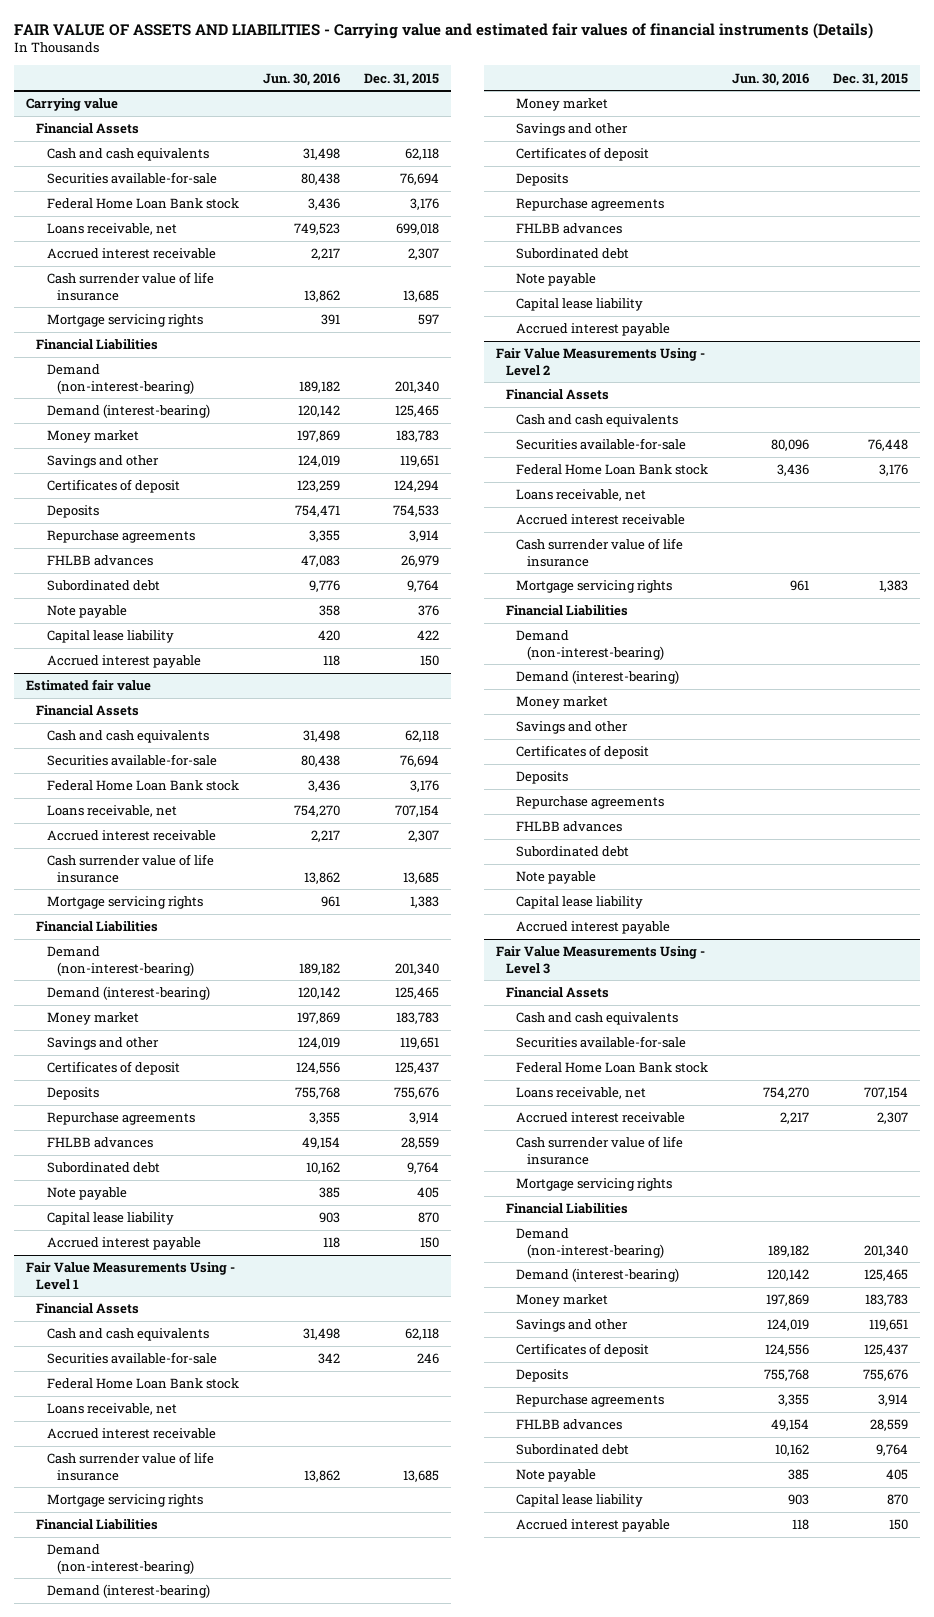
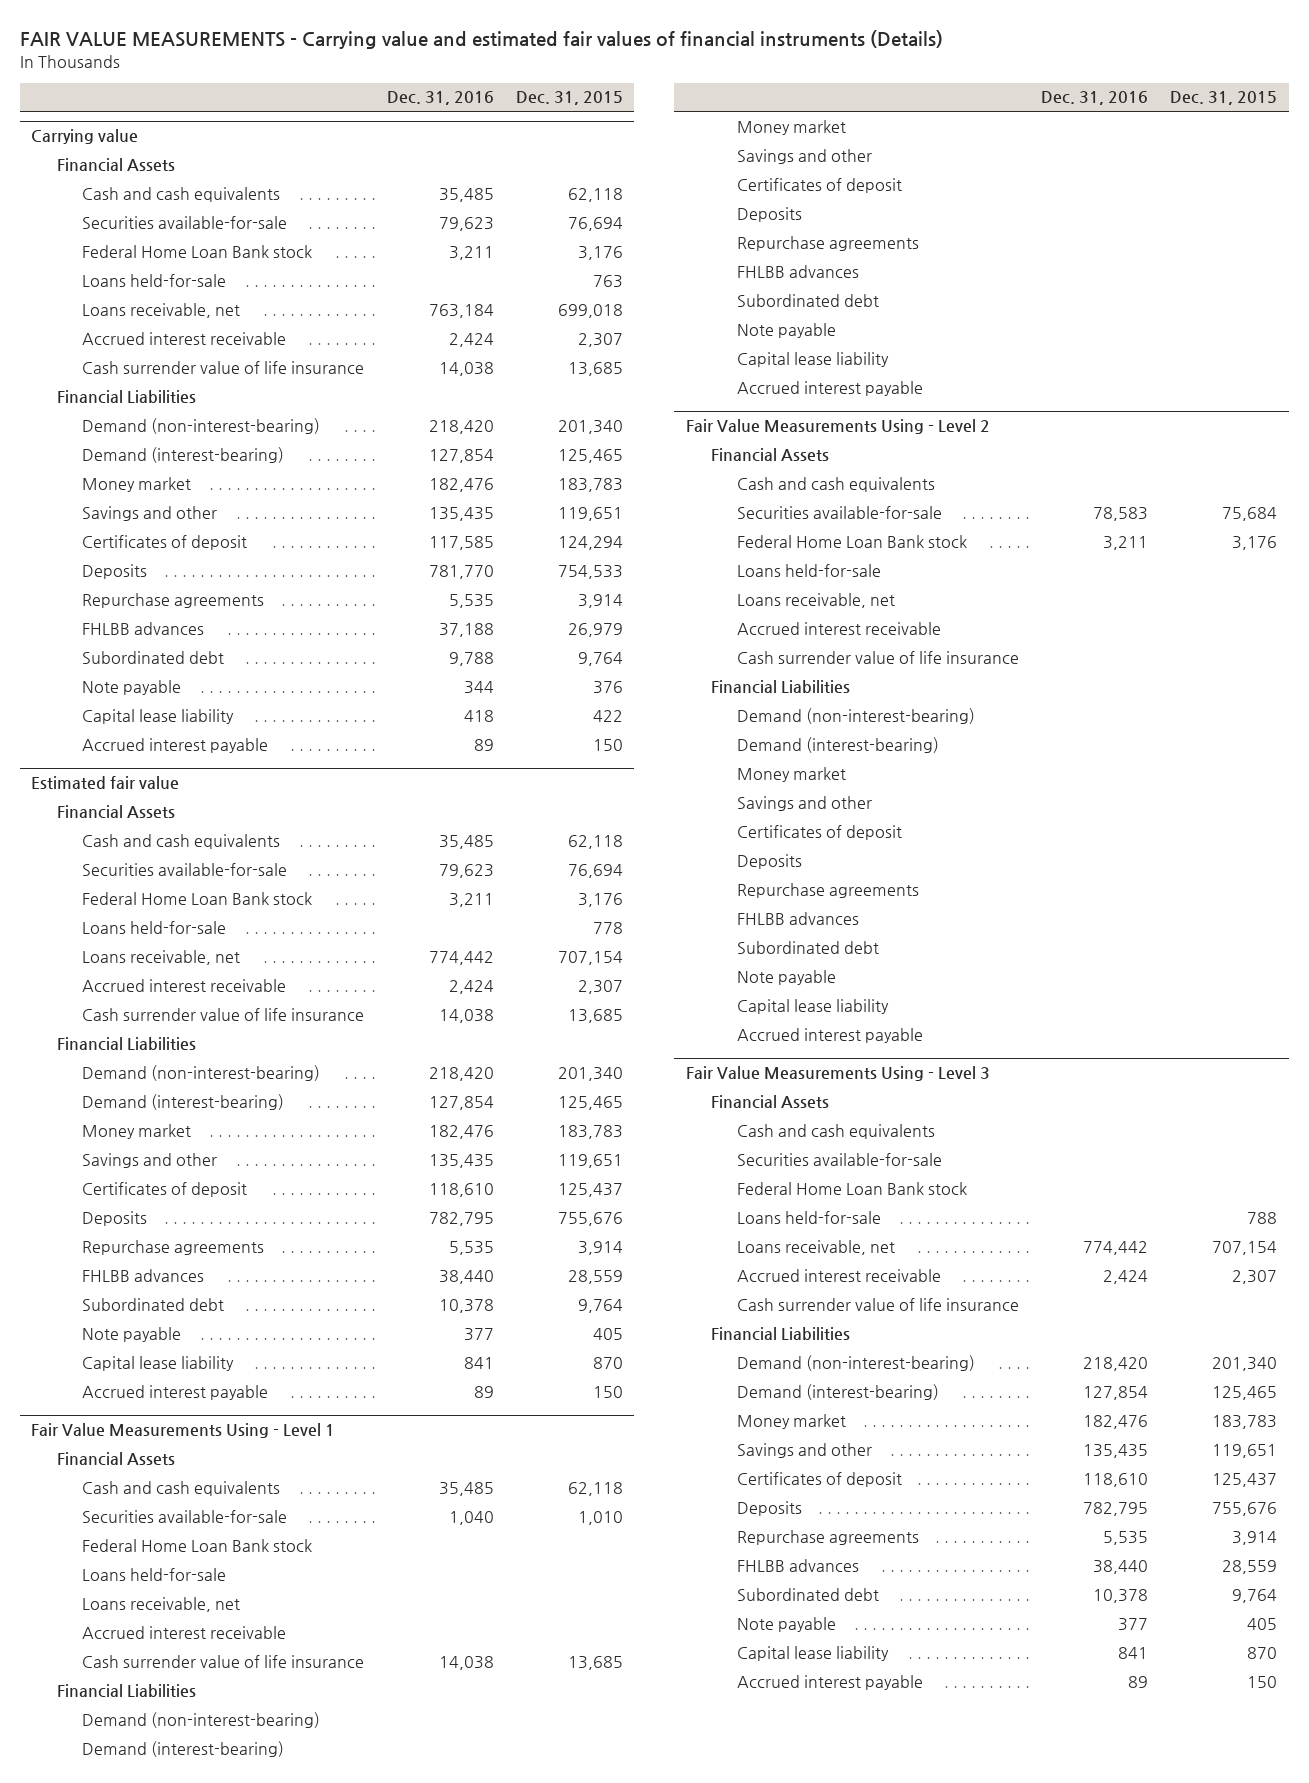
[14,22,874,39] FAIR VALUE OF ASSETS AND LIABILITIES - Carrying value and estimated fair values of financial instruments (Details) -> [20,29,944,49] FAIR VALUE MEASUREMENTS - Carrying value and estimated fair values of financial instruments (Details)
[262,72,340,86] Jun. 30, 2016 -> none
none -> [386,91,494,106] Dec. 31, 2016
none -> [82,273,227,287] Loans held-for-sale
[46,314,203,328] Mortgage servicing rights -> none
none -> [82,920,227,934] Loans held-for-sale
[46,896,203,910] Mortgage servicing rights -> none
[416,1353,439,1365] 246 -> [578,1510,624,1525] 1,010
none -> [82,1567,227,1581] Loans held-for-sale
[46,1494,203,1508] Mortgage servicing rights -> none
[868,439,909,452] 76,448 -> [1222,506,1278,521] 75,684
none -> [736,563,881,577] Loans held-for-sale
[516,580,673,594] Mortgage servicing rights -> none
none -> [736,1210,881,1224] Loans held-for-sale
[516,1178,673,1192] Mortgage servicing rights -> none

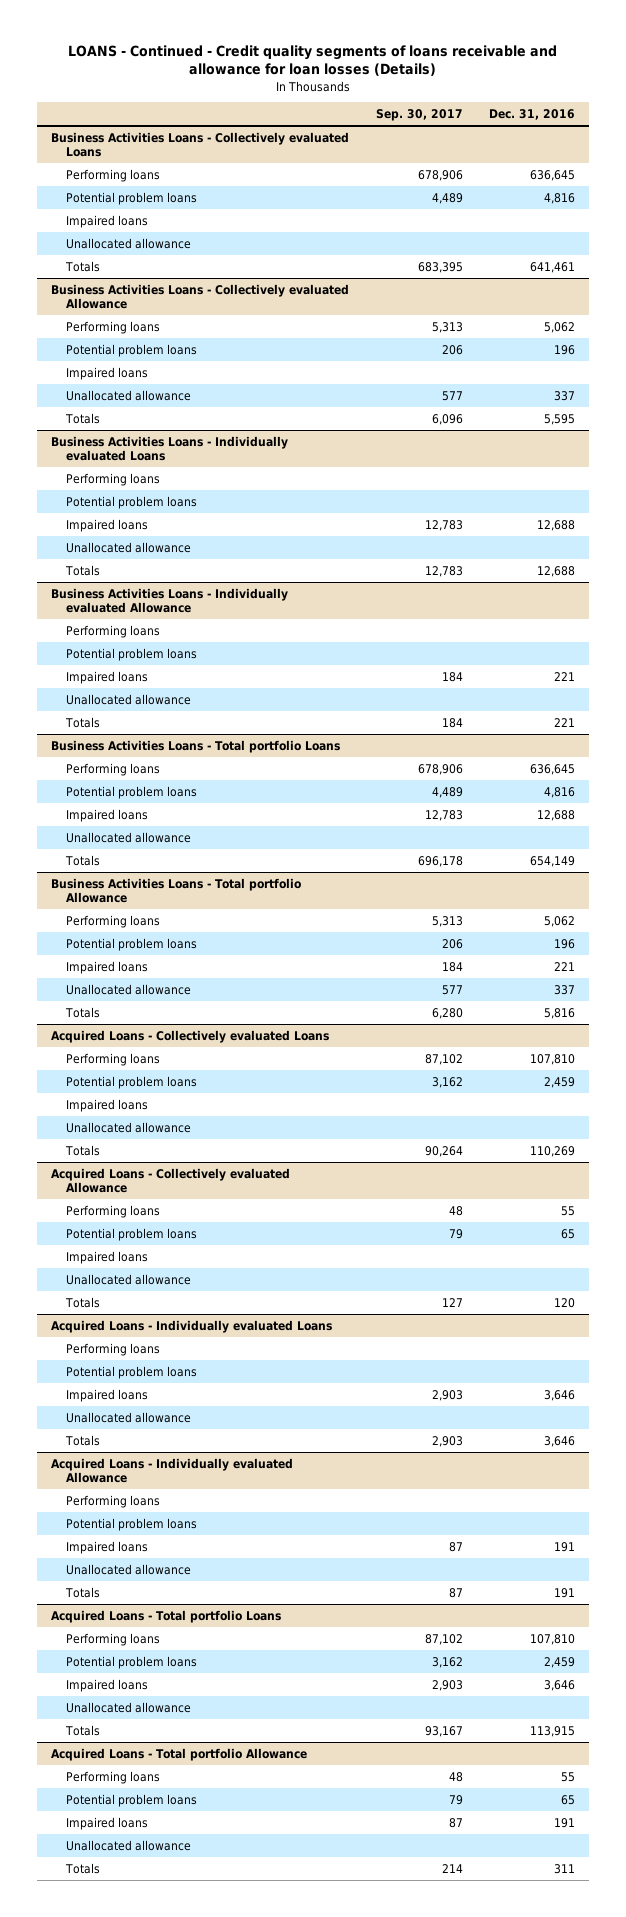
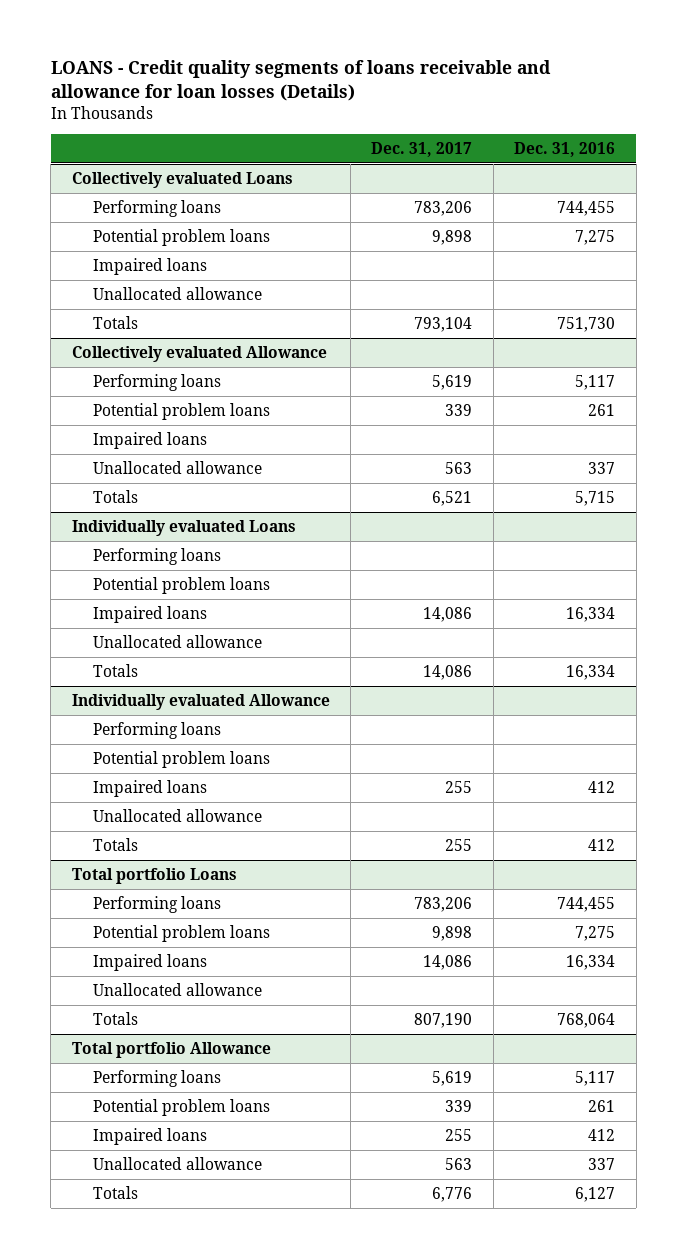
[68,44,558,77] LOANS - Continued - Credit quality segments of loans receivable and allowance for loan losses (Details) -> [50,60,551,102] LOANS - Credit quality segments of loans receivable and allowance for loan losses (Details)
[375,109,463,122] Sep. 30, 2017 -> none
none -> [371,141,473,157] Dec. 31, 2017
[50,131,349,158] Business Activities Loans - Collectively evaluated Loans -> [71,172,293,189] Collectively evaluated Loans
[530,169,576,181] 636,645 -> [557,201,616,217] 744,455
[544,192,576,204] 4,816 -> [575,230,616,246] 7,275
[530,261,576,273] 641,461 -> [557,317,616,333] 751,730
[50,283,349,310] Business Activities Loans - Collectively evaluated Allowance -> [71,346,327,363] Collectively evaluated Allowance
[544,321,576,333] 5,062 -> [575,375,616,391] 5,117
[554,344,576,355] 196 -> [588,404,616,417] 261
[544,413,576,425] 5,595 -> [575,491,616,507] 5,715
[50,435,288,462] Business Activities Loans - Individually evaluated Loans -> [71,520,296,537] Individually evaluated Loans
[537,519,576,531] 12,688 -> [566,607,616,623] 16,334
[537,565,576,577] 12,688 -> [566,665,616,681] 16,334
[50,587,288,614] Business Activities Loans - Individually evaluated Allowance -> [71,694,330,711] Individually evaluated Allowance
[554,671,576,681] 221 -> [588,781,616,794] 412
[554,717,576,727] 221 -> [588,839,616,852] 412
[50,739,340,753] Business Activities Loans - Total portfolio Loans -> [71,868,237,885] Total portfolio Loans
[530,763,576,775] 636,645 -> [557,897,616,913] 744,455
[544,786,576,798] 4,816 -> [575,926,616,942] 7,275
[537,809,576,821] 12,688 -> [566,955,616,971] 16,334
[530,855,576,867] 654,149 -> [557,1013,616,1029] 768,064
[50,877,301,904] Business Activities Loans - Total portfolio Allowance -> [71,1042,271,1059] Total portfolio Allowance
[544,915,576,927] 5,062 -> [575,1071,616,1087] 5,117
[554,938,576,949] 196 -> [588,1100,616,1113] 261
[554,961,576,971] 221 -> [588,1129,616,1142] 412
[50,1029,329,1043] Acquired Loans - Collectively evaluated Loans -> none
[66,1052,161,1066] Performing loans -> none
[66,1075,198,1089] Potential problem loans -> none
[66,1098,149,1112] Impaired loans -> none
[66,1121,192,1133] Unallocated allowance -> none
[65,1144,101,1156] Totals -> none
[50,1167,290,1194] Acquired Loans - Collectively evaluated Allowance -> none
[66,1204,161,1218] Performing loans -> none
[66,1227,198,1241] Potential problem loans -> none
[66,1250,149,1264] Impaired loans -> none
[66,1273,192,1285] Unallocated allowance -> none
[65,1296,101,1308] Totals -> none
[50,1319,332,1333] Acquired Loans - Individually evaluated Loans -> none
[66,1342,161,1356] Performing loans -> none
[66,1365,198,1379] Potential problem loans -> none
[66,1388,149,1402] Impaired loans -> none
[66,1411,192,1423] Unallocated allowance -> none
[65,1434,101,1446] Totals -> none
[50,1457,293,1484] Acquired Loans - Individually evaluated Allowance -> none
[66,1494,161,1508] Performing loans -> none
[66,1517,198,1531] Potential problem loans -> none
[66,1540,149,1554] Impaired loans -> none
[66,1563,192,1575] Unallocated allowance -> none
[65,1586,101,1598] Totals -> none
[50,1609,281,1623] Acquired Loans - Total portfolio Loans -> none
[66,1632,161,1646] Performing loans -> none
[66,1655,198,1669] Potential problem loans -> none
[66,1678,149,1692] Impaired loans -> none
[66,1701,192,1713] Unallocated allowance -> none
[65,1724,101,1736] Totals -> none
[50,1747,307,1761] Acquired Loans - Total portfolio Allowance -> none
[66,1770,161,1784] Performing loans -> none
[66,1793,198,1807] Potential problem loans -> none
[66,1816,149,1830] Impaired loans -> none
[66,1839,192,1851] Unallocated allowance -> none
[65,1862,101,1874] Totals -> none
[544,1007,576,1019] 5,816 -> [575,1187,616,1203] 6,127

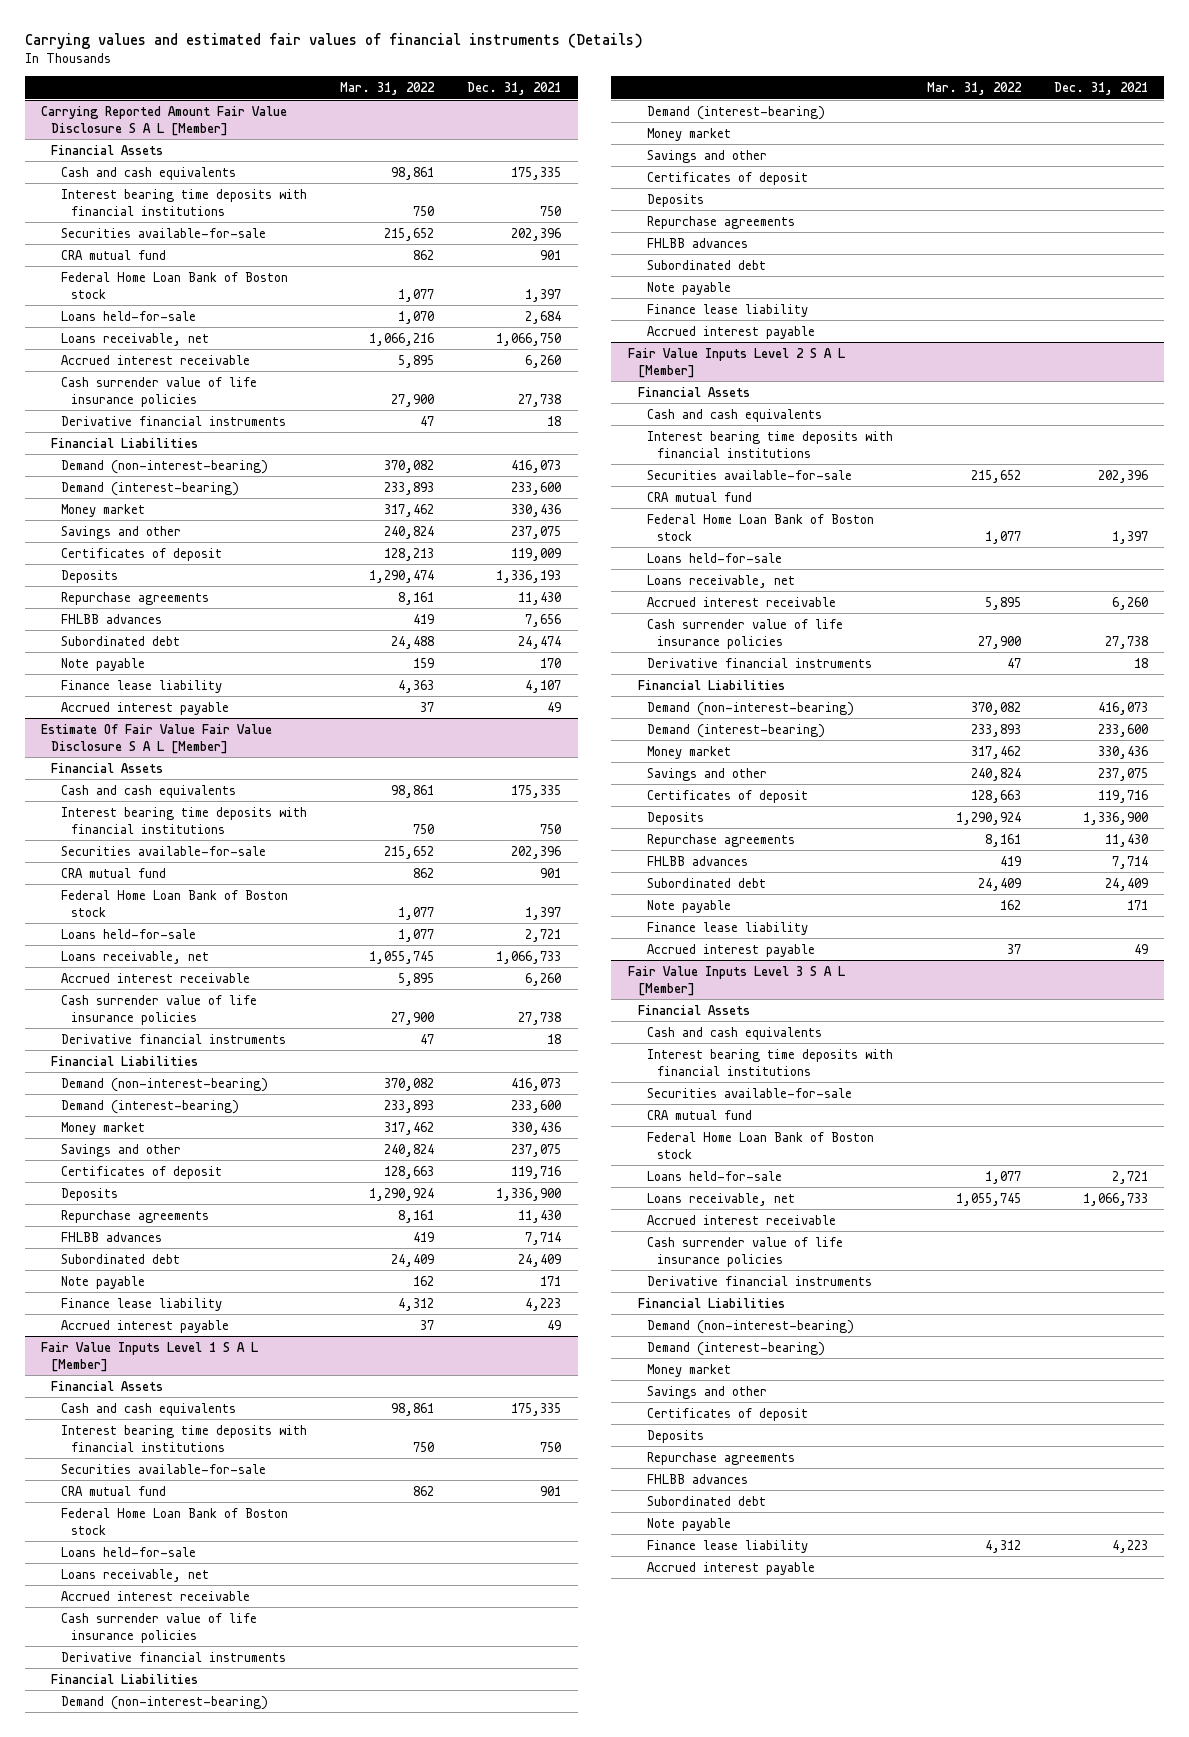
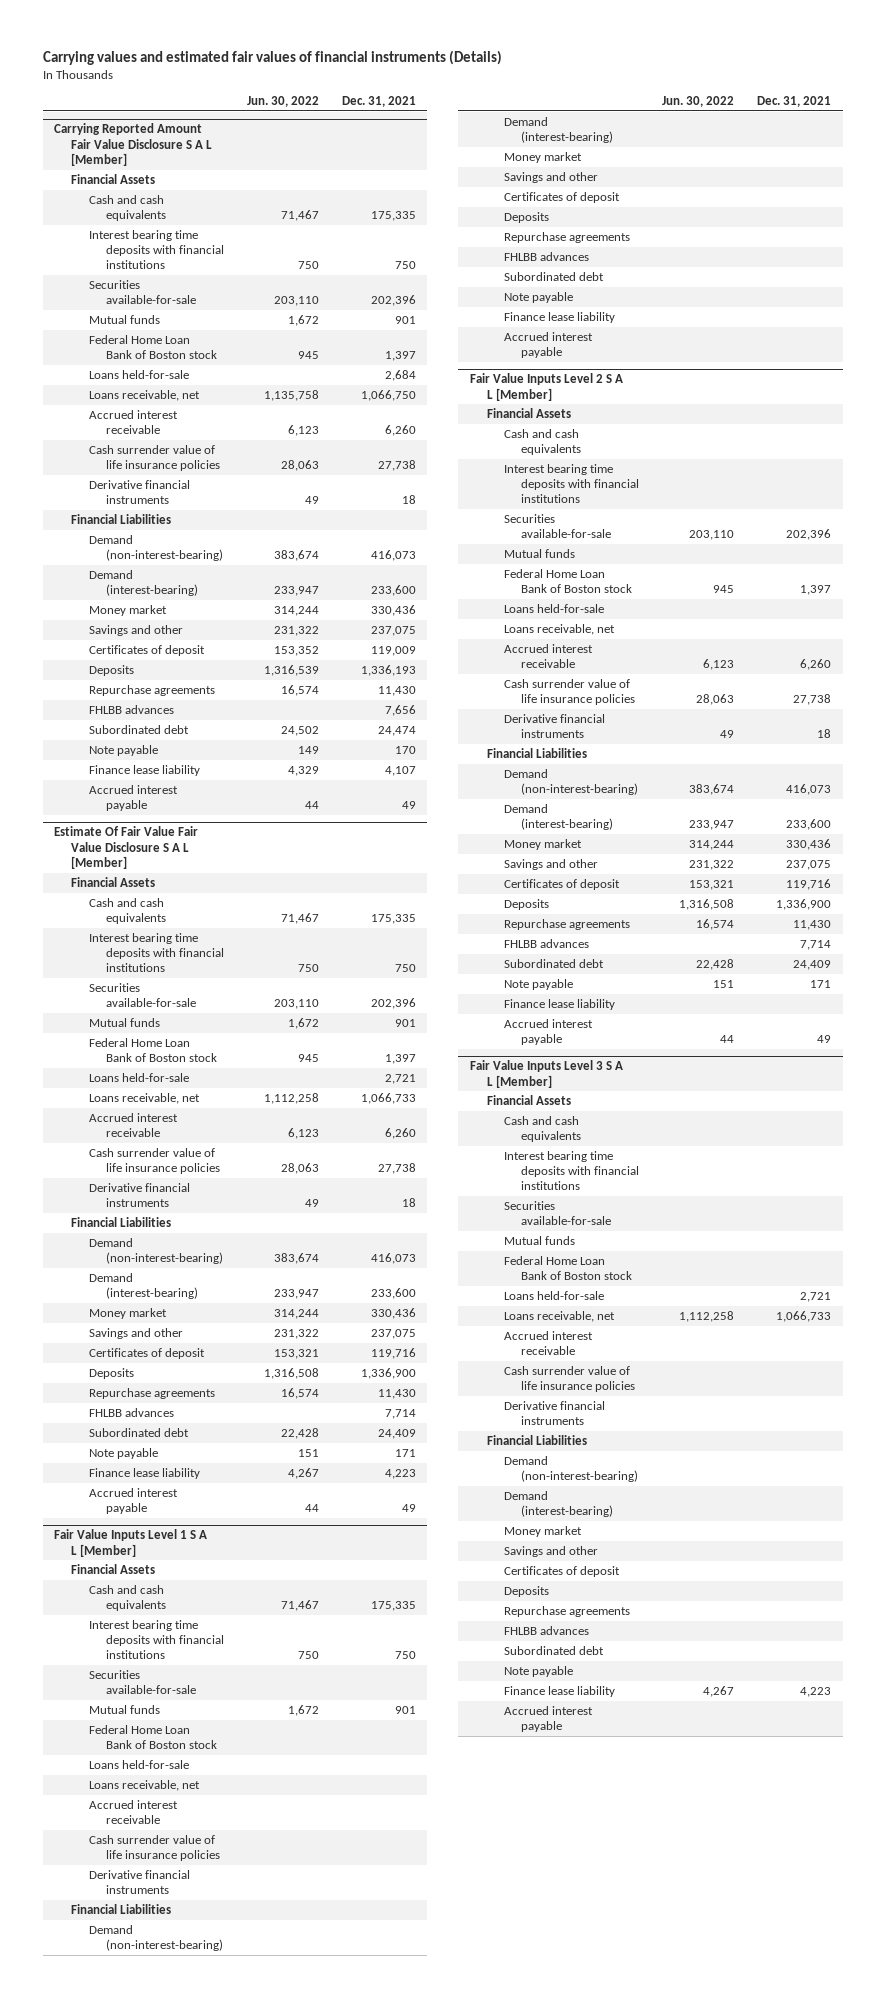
[340,82,436,96] Mar. 31, 2022 -> none
none -> [246,95,319,107] Jun. 30, 2022
[60,249,166,260] CRA mutual fund -> [88,314,160,324] Mutual funds
[60,867,166,878] CRA mutual fund -> [88,1017,160,1027] Mutual funds
[60,1485,166,1496] CRA mutual fund -> [88,1704,160,1714] Mutual funds
[647,491,753,502] CRA mutual fund -> [504,548,576,558] Mutual funds
[647,1109,753,1120] CRA mutual fund -> [504,1235,576,1245] Mutual funds

